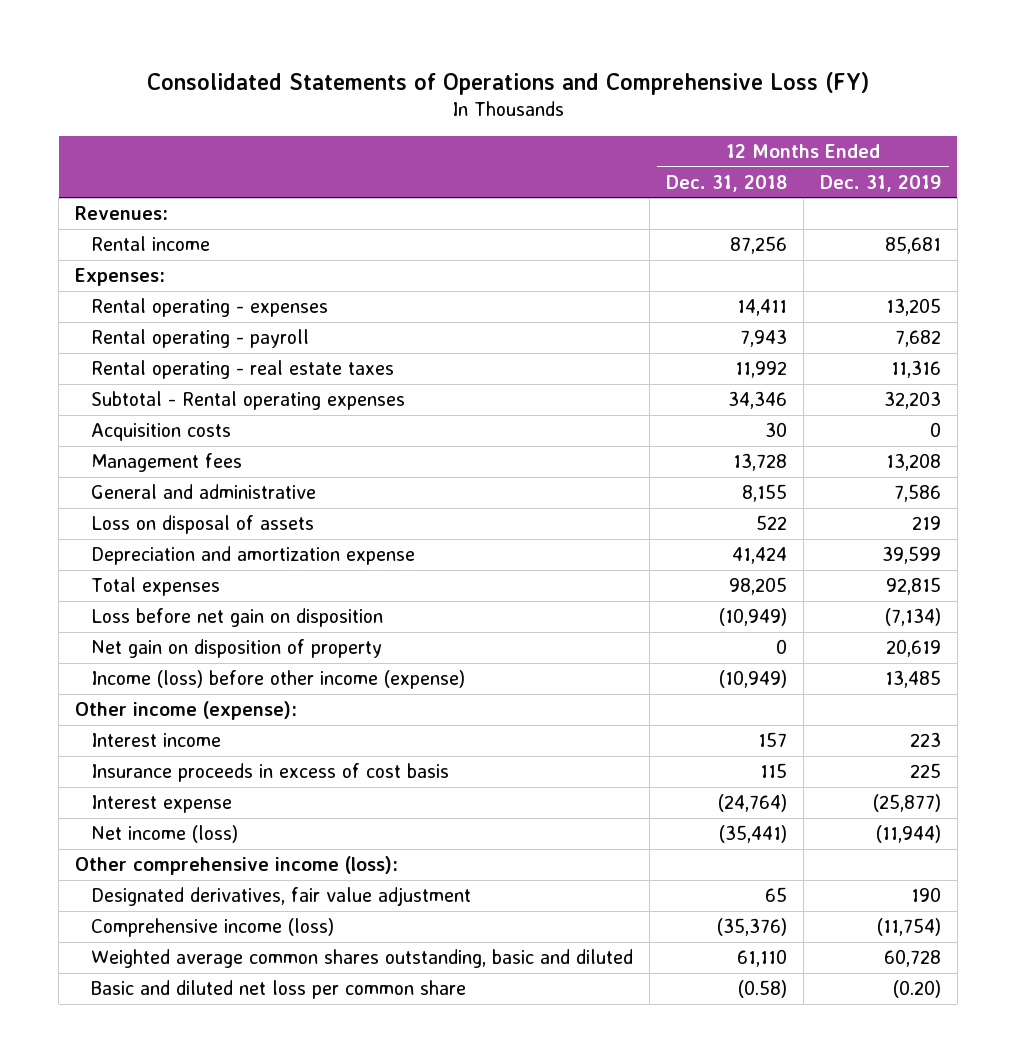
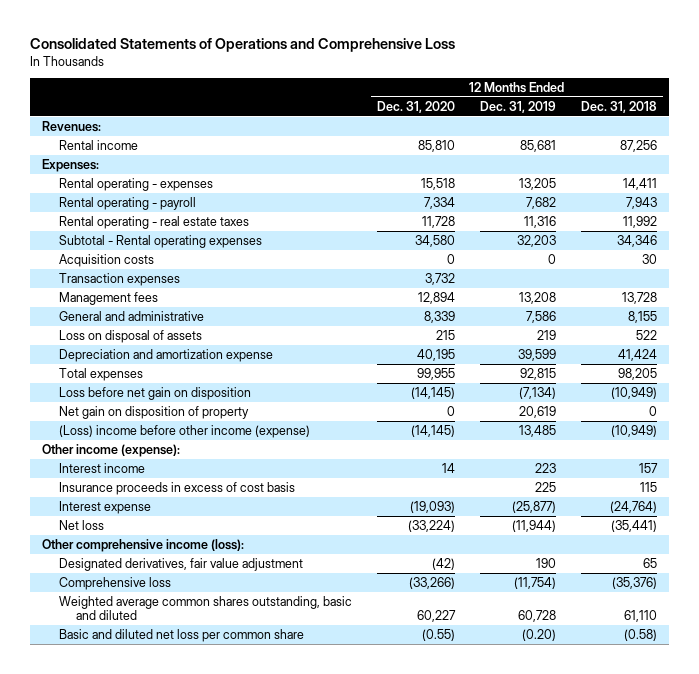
[146,71,869,95] Consolidated Statements of Operations and Comprehensive Loss (FY) -> [29,37,455,52] Consolidated Statements of Operations and Comprehensive Loss
none -> [377,100,456,113] Dec. 31, 2020
none -> [59,272,181,286] Transaction expenses
[90,670,465,690] Income (loss) before other income (expense) -> [59,424,311,438] (Loss) income before other income (expense)
[90,825,238,844] Net income (loss) -> [59,519,105,530] Net loss
[90,918,334,938] Comprehensive income (loss) -> [59,576,172,590] Comprehensive loss

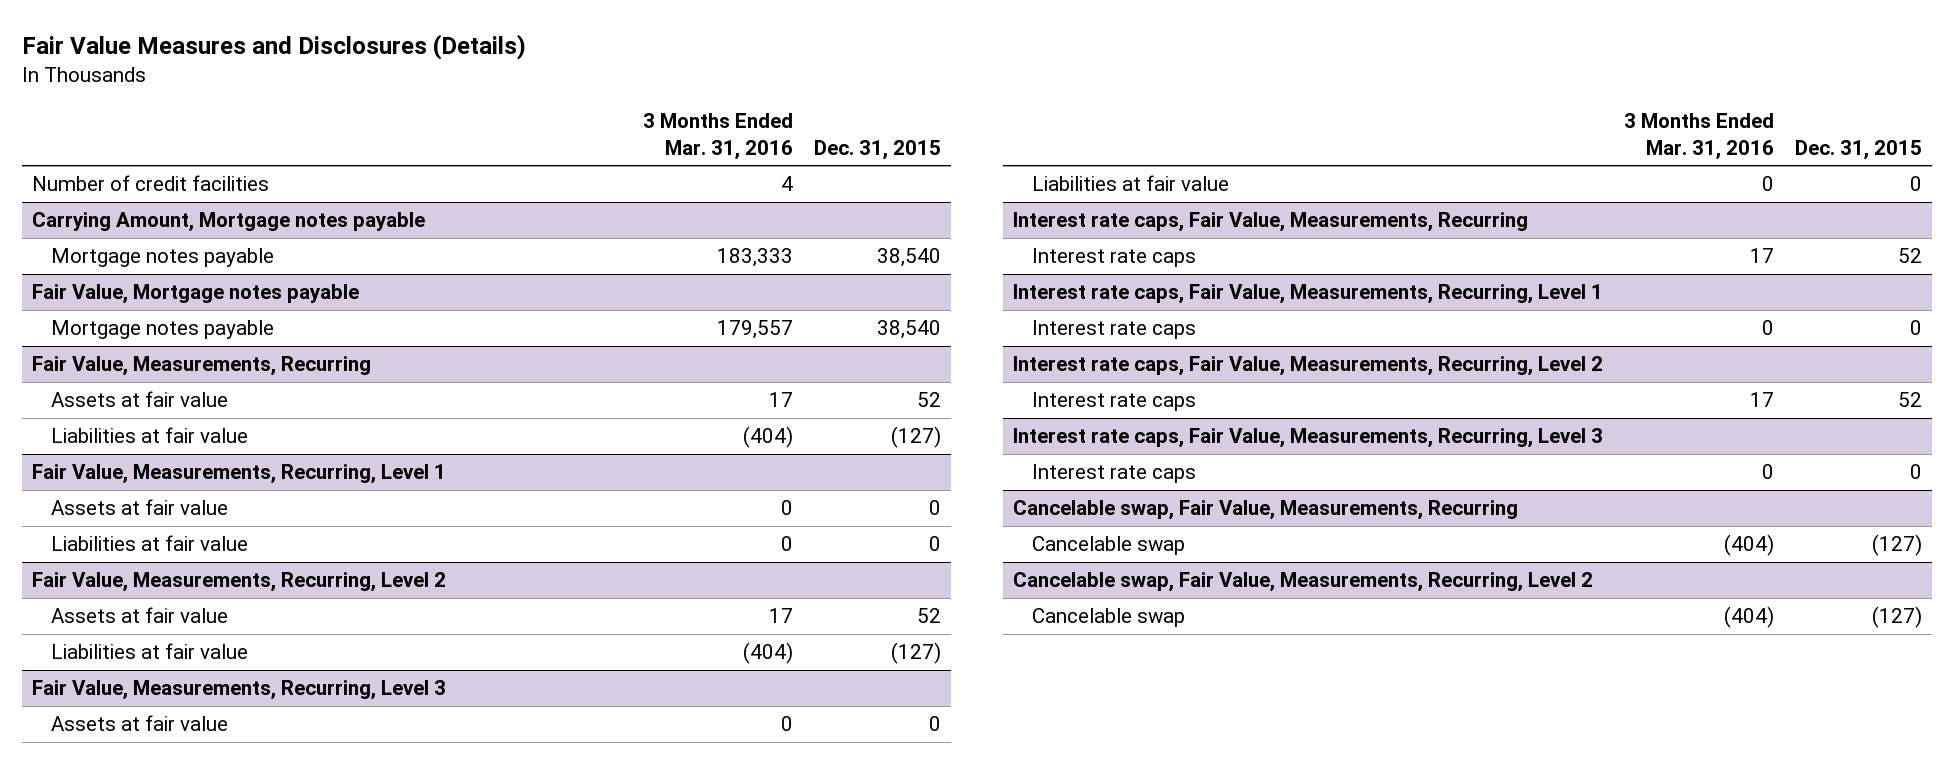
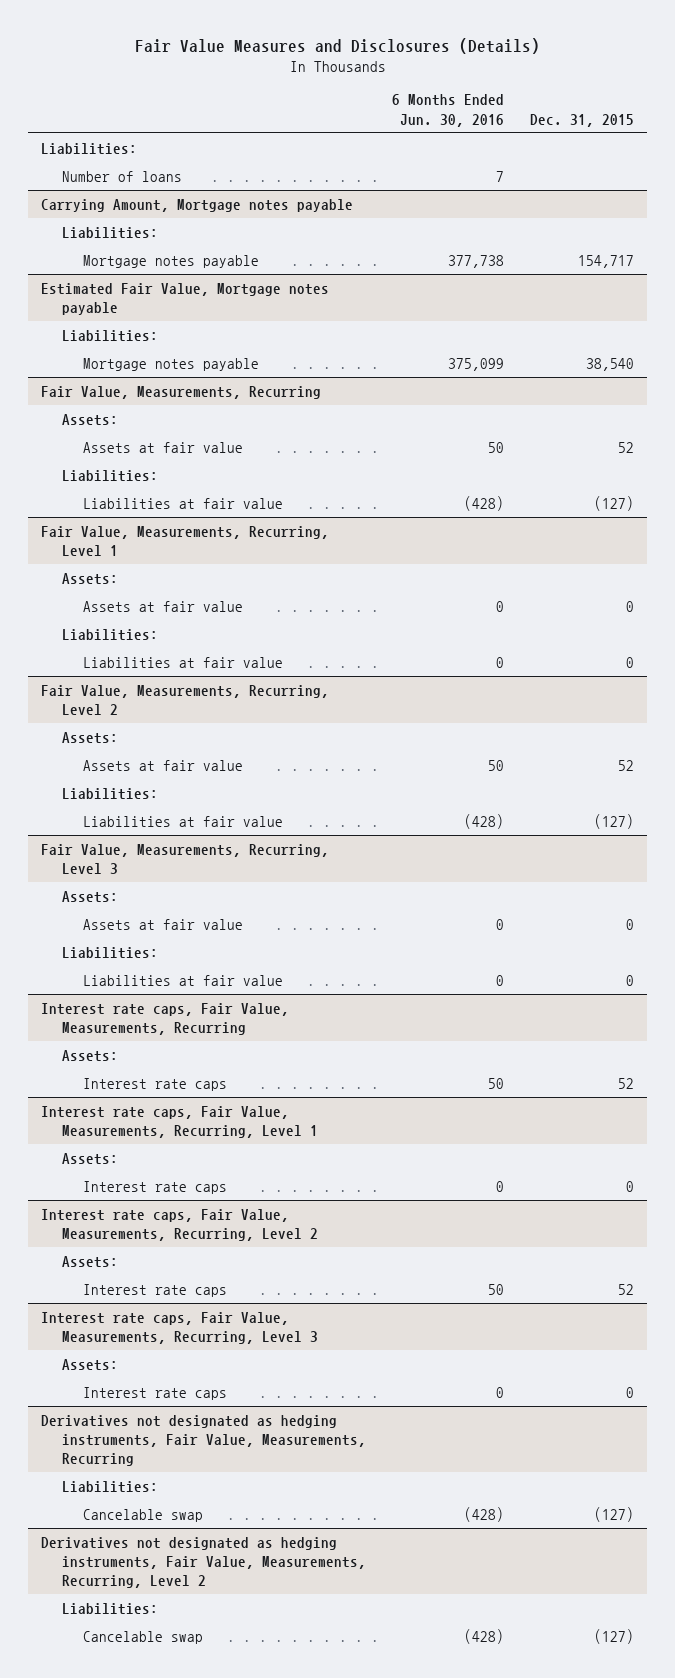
[643,112,794,160] 3 Months Ended Mar. 31, 2016 -> none
none -> [391,94,504,127] 6 Months Ended Jun. 30, 2016
none -> [40,142,137,155] Liabilities:
[32,175,270,192] Number of credit facilities -> [61,170,182,182] Number of loans
none -> [61,226,158,239] Liabilities:
[876,248,941,268] 38,540 -> [578,254,635,268] 154,717
[32,284,360,305] Fair Value, Mortgage notes payable -> [40,282,329,315] Estimated Fair Value, Mortgage notes payable
none -> [61,329,158,342] Liabilities:
none -> [61,413,118,426] Assets:
none -> [61,469,158,482] Liabilities:
none -> [61,572,118,585] Assets:
none -> [61,628,158,641] Liabilities:
none -> [61,731,118,744] Assets:
none -> [61,787,158,800] Liabilities:
none -> [61,890,118,903] Assets:
none -> [61,946,158,959] Liabilities:
none -> [61,1049,118,1062] Assets:
none -> [61,1152,118,1165] Assets:
none -> [61,1255,118,1268] Assets:
none -> [61,1358,118,1371] Assets:
[1013,500,1519,521] Cancelable swap, Fair Value, Measurements, Recurring -> none
none -> [40,1414,366,1467] Derivatives not designated as hedging instruments, Fair Value, Measurements, Recurring
none -> [61,1480,158,1493] Liabilities:
[1013,572,1594,593] Cancelable swap, Fair Value, Measurements, Recurring, Level 2 -> none
none -> [40,1536,366,1589] Derivatives not designated as hedging instruments, Fair Value, Measurements, Recurring, Level 2
none -> [61,1602,158,1615] Liabilities:

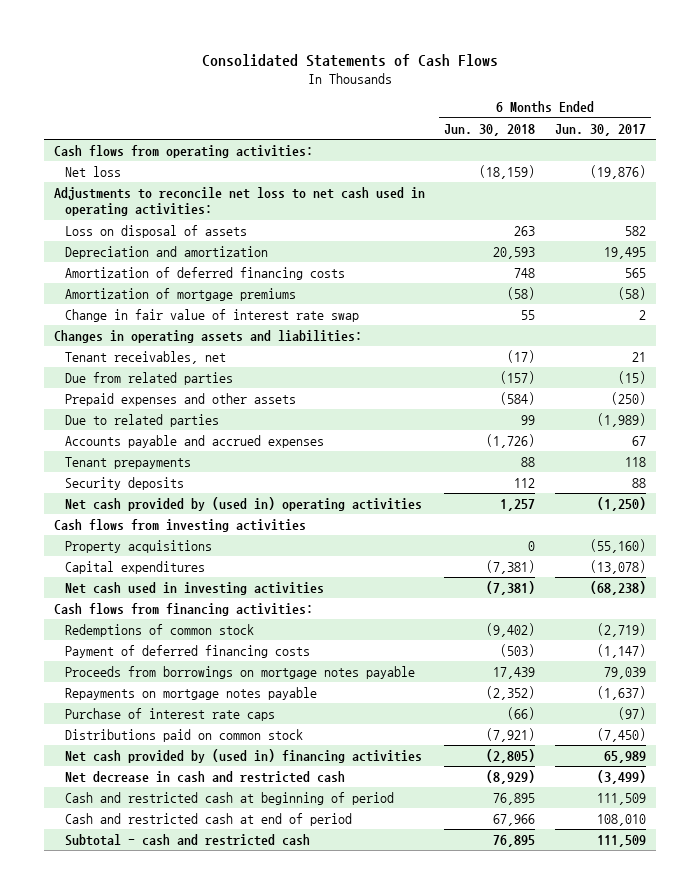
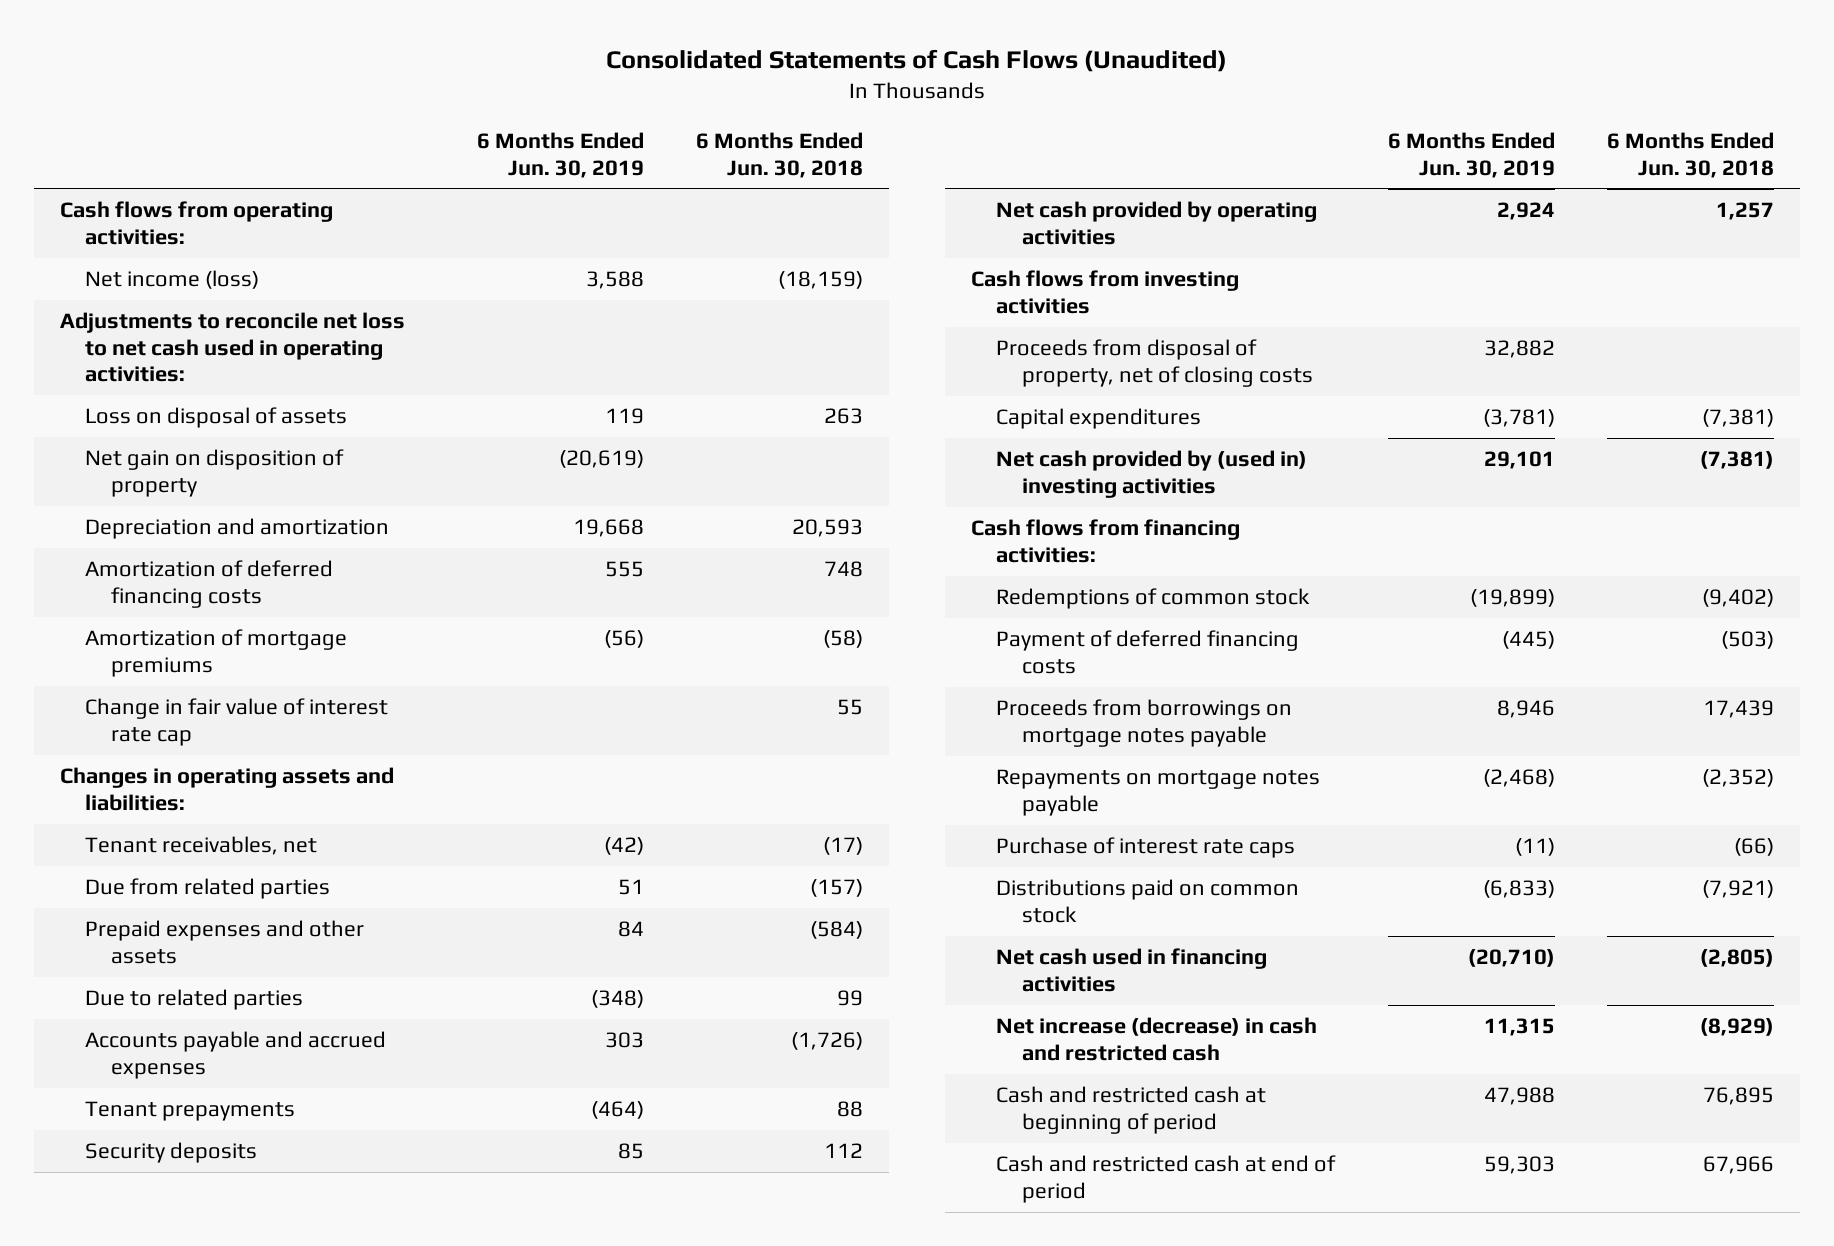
[201,53,498,67] Consolidated Statements of Cash Flows -> [606,48,1228,72] Consolidated Statements of Cash Flows (Unaudited)
[554,123,646,136] Jun. 30, 2017 -> none
none -> [476,132,644,178] 6 Months Ended Jun. 30, 2019
[64,165,121,177] Net loss -> [85,270,260,290] Net income (loss)
none -> [85,449,345,497] Net gain on disposition of property
[64,308,359,322] Change in fair value of interest rate swap -> [85,698,389,746] Change in fair value of interest rate cap
[64,496,422,511] Net cash provided by (used in) operating activities -> [996,201,1318,245] Net cash provided by operating activities
[64,539,212,553] Property acquisitions -> none
none -> [996,339,1313,387] Proceeds from disposal of property, net of closing costs
[64,581,324,595] Net cash used in investing activities -> [996,450,1308,498] Net cash provided by (used in) investing activities
[64,748,422,763] Net cash provided by (used in) financing activities -> [996,948,1268,992] Net cash used in financing activities
[64,770,345,783] Net decrease in cash and restricted cash -> [996,1017,1318,1061] Net increase (decrease) in cash and restricted cash
[64,833,310,846] Subtotal - cash and restricted cash -> none

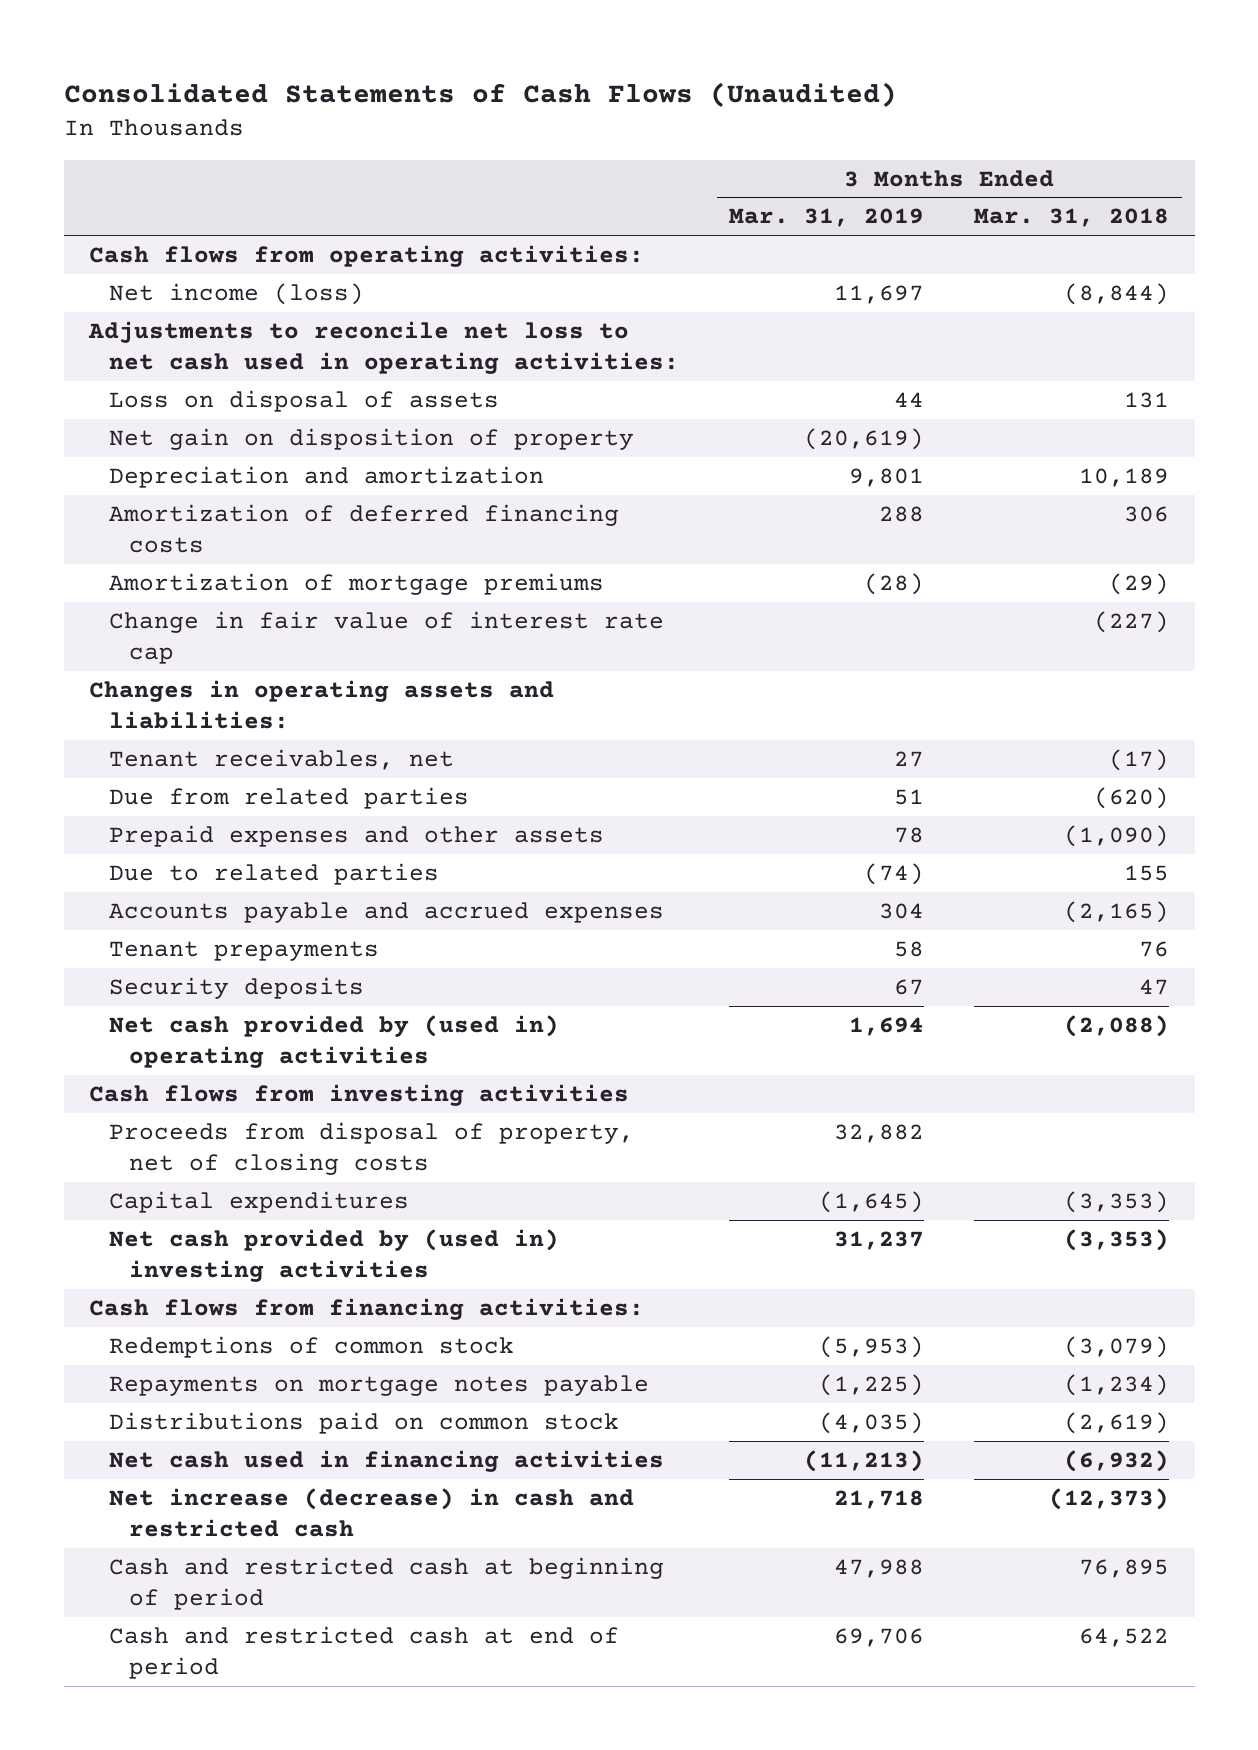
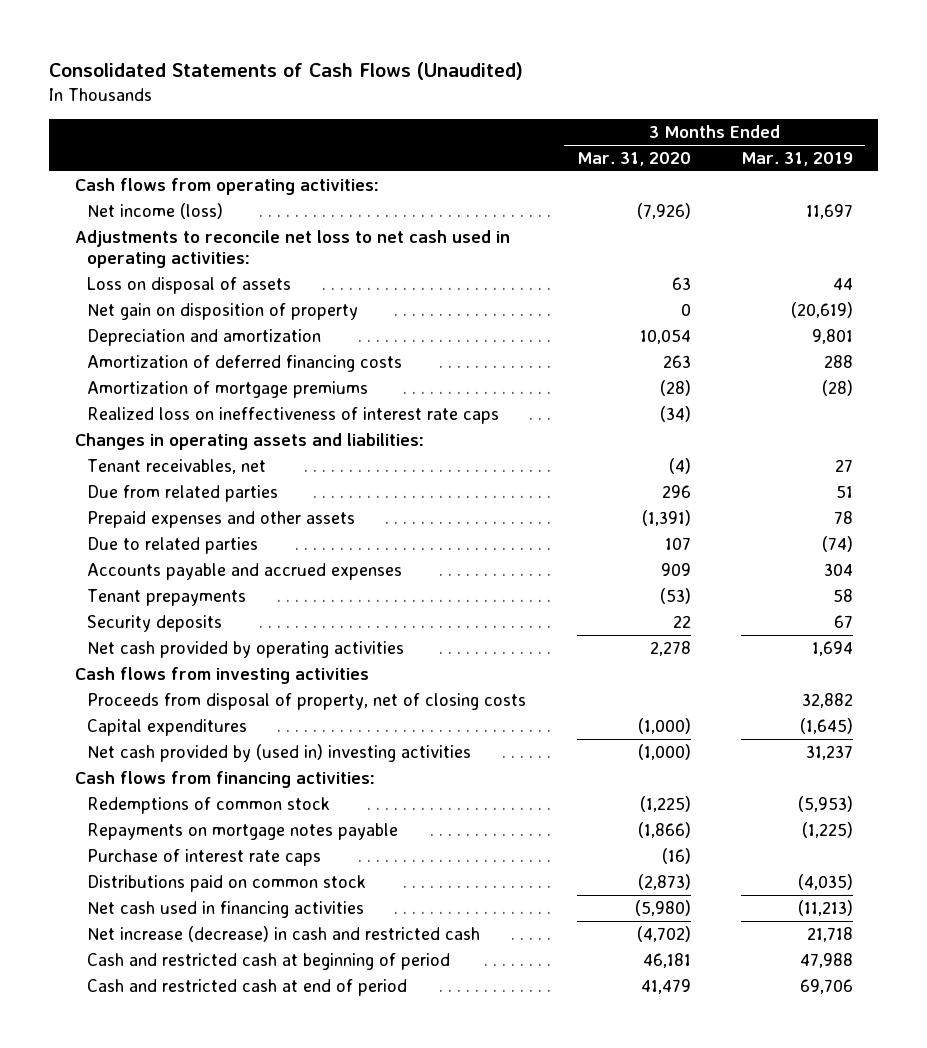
[974,208,1170,228] Mar. 31, 2018 -> none
none -> [576,152,691,167] Mar. 31, 2020
[108,611,664,664] Change in fair value of interest rate cap -> none
none -> [87,407,500,425] Realized loss on ineffectiveness of interest rate caps
[108,1015,559,1068] Net cash provided by (used in) operating activities -> [87,641,405,659] Net cash provided by operating activities
none -> [87,849,322,867] Purchase of interest rate caps

